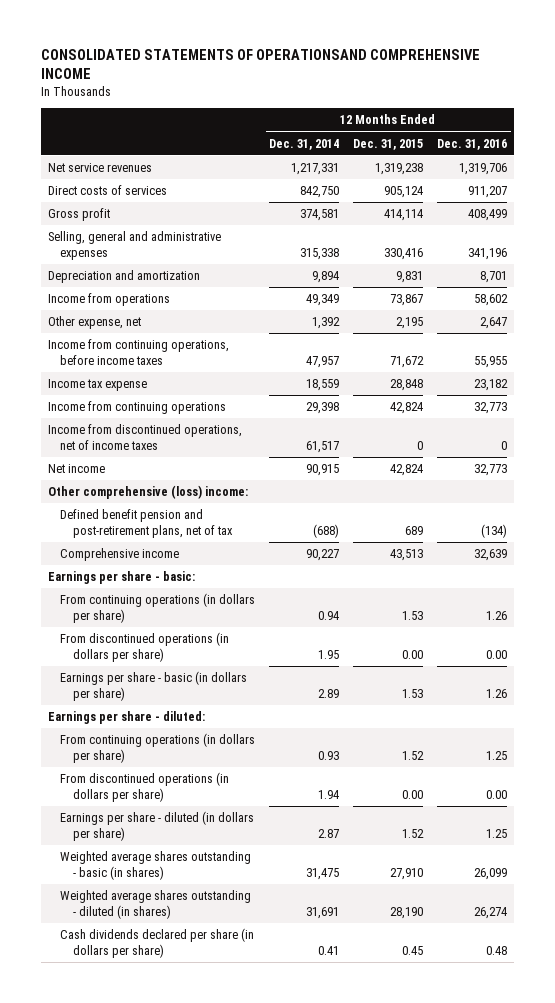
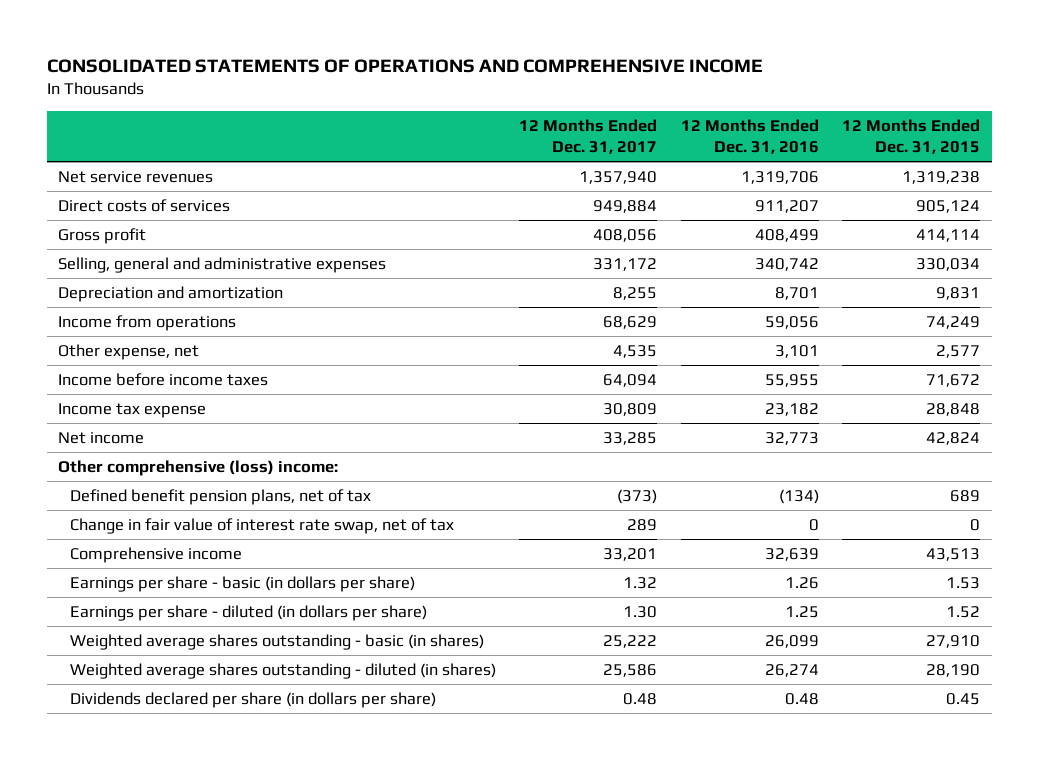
[40,49,480,80] CONSOLIDATED STATEMENTS OF OPERATIONSAND COMPREHENSIVE INCOME -> [46,59,763,74] CONSOLIDATED STATEMENTS OF OPERATIONS AND COMPREHENSIVE INCOME
[269,138,340,150] Dec. 31, 2014 -> none
none -> [519,118,658,154] 12 Months Ended Dec. 31, 2017
[384,247,424,260] 330,416 -> [916,257,981,271] 330,034
[468,247,508,260] 341,196 -> [754,257,819,271] 340,742
[390,293,424,306] 73,867 -> [926,315,981,329] 74,249
[474,293,509,306] 58,602 -> [764,315,819,329] 59,056
[396,316,424,329] 2,195 -> [936,344,981,358] 2,577
[480,316,508,329] 2,647 -> [774,344,819,358] 3,101
[47,338,229,365] Income from continuing operations, before income taxes -> [58,372,269,386] Income before income taxes
[47,400,226,414] Income from continuing operations -> none
[47,423,242,450] Income from discontinued operations, net of income taxes -> none
[60,508,233,538] Defined benefit pension and post-retirement plans, net of tax -> [69,488,371,505] Defined benefit pension plans, net of tax
none -> [69,517,454,534] Change in fair value of interest rate swap, net of tax
[47,570,195,584] Earnings per share - basic: -> none
[60,592,256,623] From continuing operations (in dollars per share) -> none
[60,631,230,662] From discontinued operations (in dollars per share) -> none
[47,710,205,724] Earnings per share - diluted: -> none
[60,732,256,763] From continuing operations (in dollars per share) -> none
[60,771,230,802] From discontinued operations (in dollars per share) -> none
[60,927,255,958] Cash dividends declared per share (in dollars per share) -> [69,691,436,708] Dividends declared per share (in dollars per share)

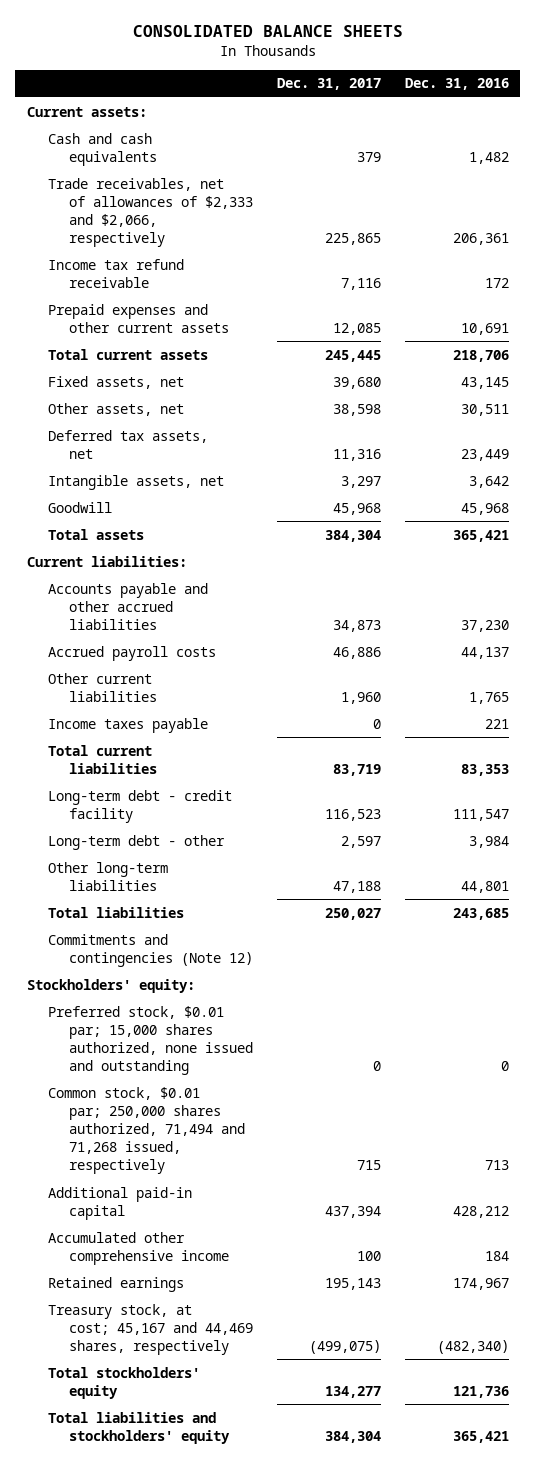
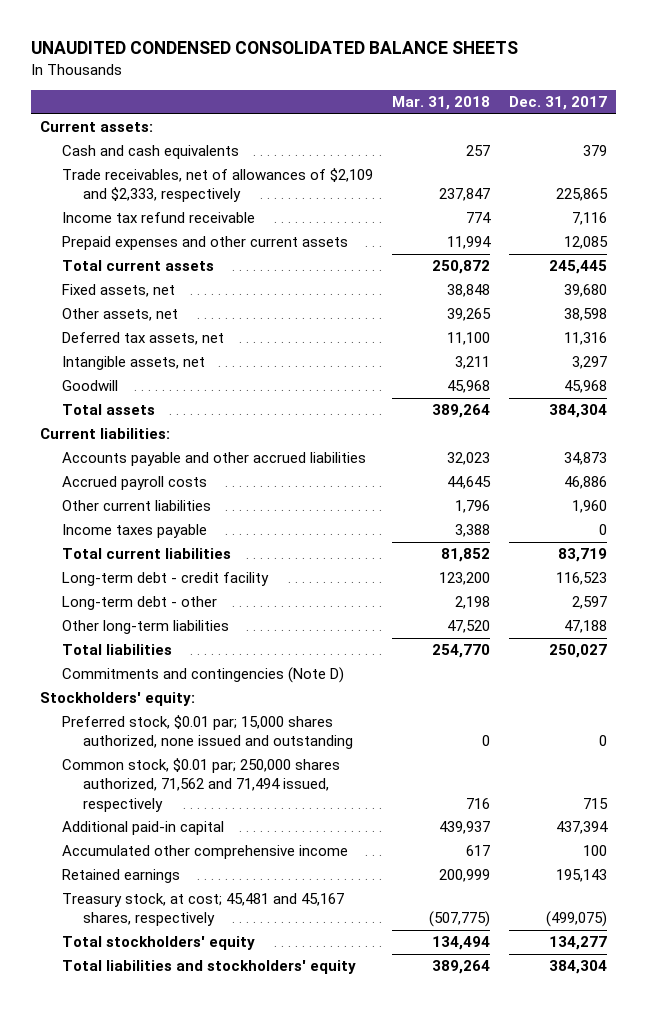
[132,24,403,37] CONSOLIDATED BALANCE SHEETS -> [31,41,519,55] UNAUDITED CONDENSED CONSOLIDATED BALANCE SHEETS
[404,78,509,91] Dec. 31, 2016 -> none
none -> [391,96,490,111] Mar. 31, 2018
[47,177,254,247] Trade receivables, net of allowances of $2,333 and $2,066, respectively -> [61,168,373,203] Trade receivables, net of allowances of $2,109 and $2,333, respectively
[47,933,254,967] Commitments and contingencies (Note 12) -> [61,667,344,684] Commitments and contingencies (Note D)
[47,1086,246,1175] Common stock, $0.01 par; 250,000 shares authorized, 71,494 and 71,268 issued, respectively -> [61,758,340,812] Common stock, $0.01 par; 250,000 shares authorized, 71,562 and 71,494 issued, respectively
[47,1303,254,1355] Treasury stock, at cost; 45,167 and 44,469 shares, respectively -> [61,893,344,927] Treasury stock, at cost; 45,481 and 45,167 shares, respectively

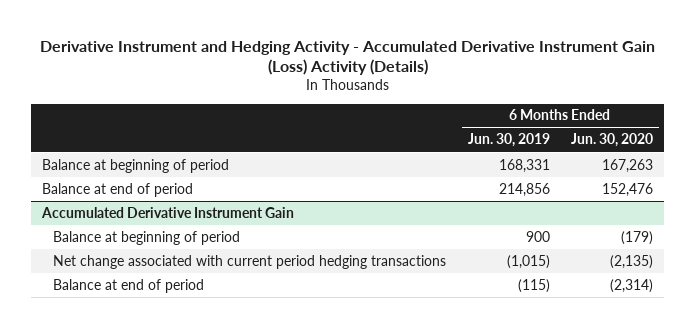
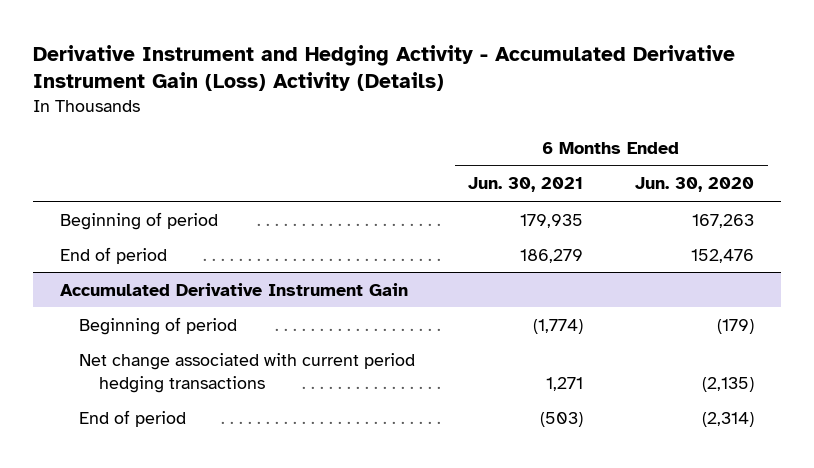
[467,133,550,148] Jun. 30, 2019 -> none
none -> [467,177,583,193] Jun. 30, 2021
[41,158,229,173] Balance at beginning of period -> [59,211,218,230] Beginning of period
[41,182,193,197] Balance at end of period -> [59,246,167,264] End of period
[52,230,240,245] Balance at beginning of period -> [79,316,238,335] Beginning of period
[52,278,204,293] Balance at end of period -> [79,409,187,427] End of period

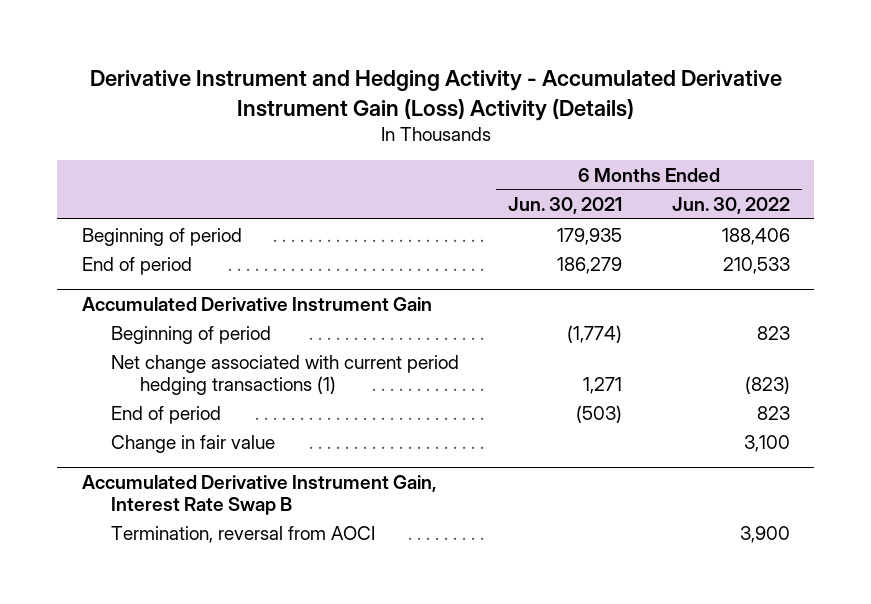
[635,177,755,193] Jun. 30, 2020 -> none
none -> [671,197,790,215] Jun. 30, 2022
[79,352,416,393] Net change associated with current period hedging transactions -> [110,354,459,395] Net change associated with current period hedging transactions (1)
none -> [110,434,275,453] Change in fair value
none -> [81,474,436,515] Accumulated Derivative Instrument Gain, Interest Rate Swap B
none -> [110,525,375,543] Termination, reversal from AOCI

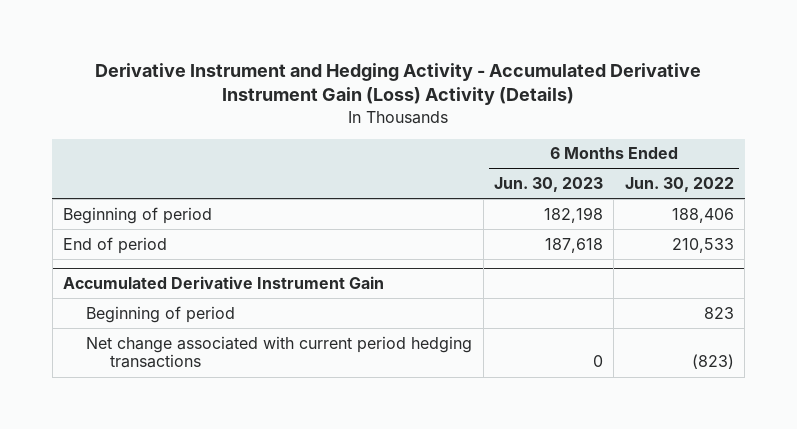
[508,197,623,215] Jun. 30, 2021 -> none
none -> [494,177,604,193] Jun. 30, 2023
[110,405,221,424] End of period -> none
[110,434,275,453] Change in fair value -> none
[81,474,436,515] Accumulated Derivative Instrument Gain, Interest Rate Swap B -> none
[110,525,375,543] Termination, reversal from AOCI -> none
[110,354,459,395] Net change associated with current period hedging transactions (1) -> [86,335,473,369] Net change associated with current period hedging transactions

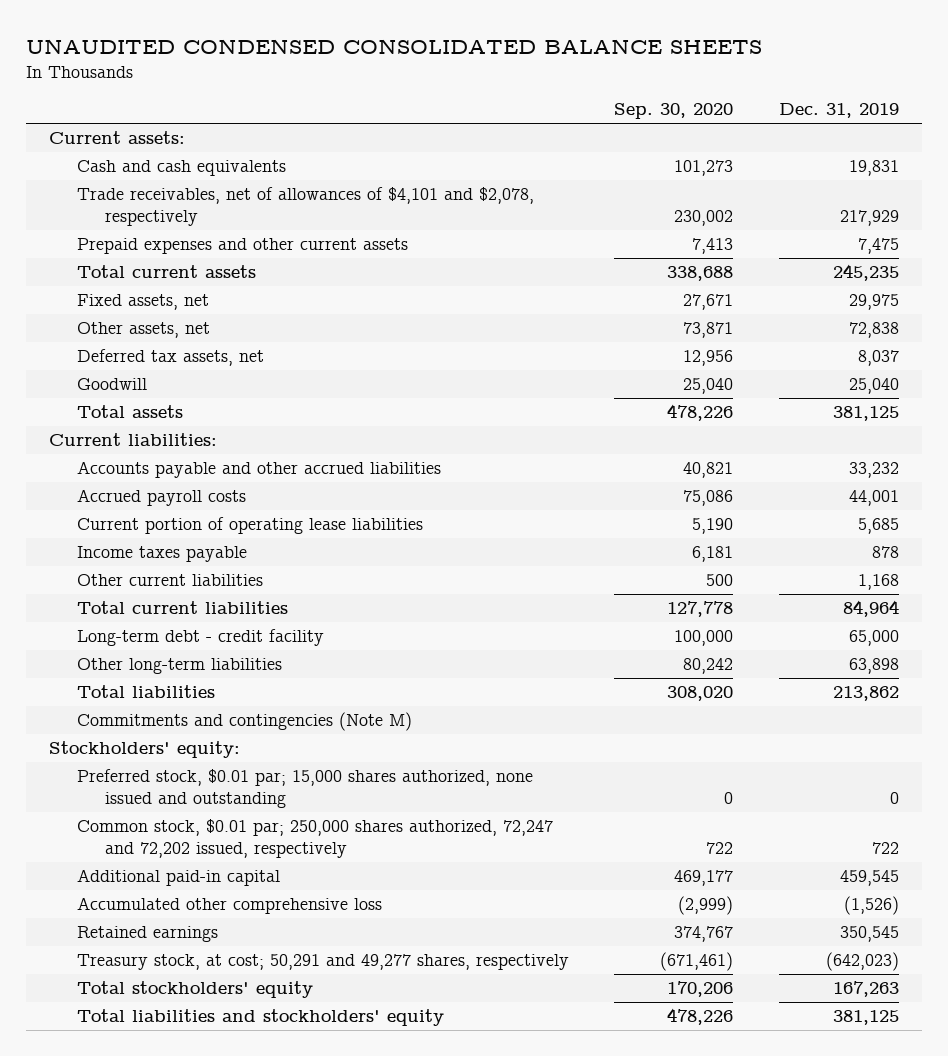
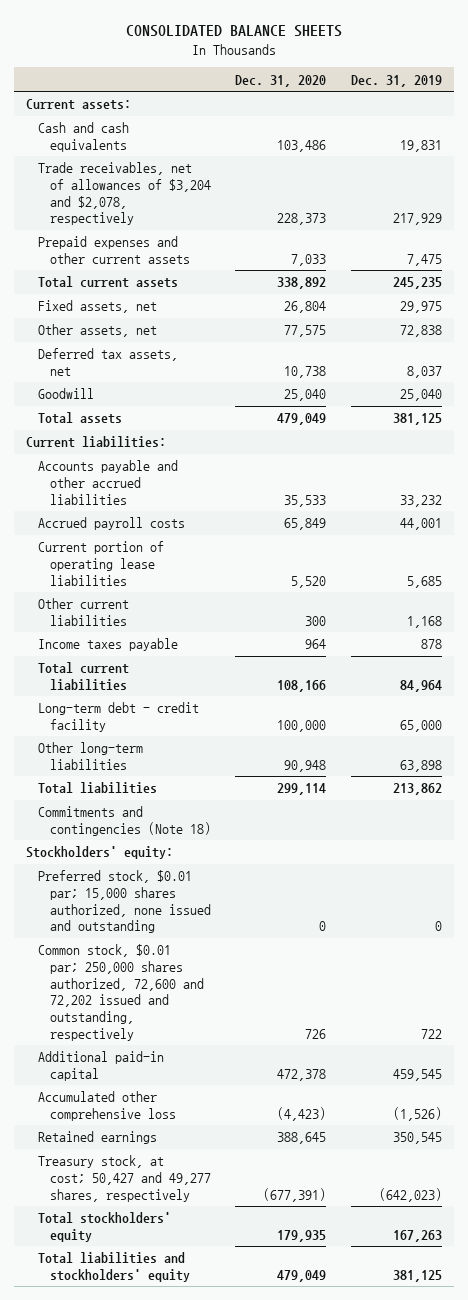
[26,38,763,54] UNAUDITED CONDENSED CONSOLIDATED BALANCE SHEETS -> [126,25,343,38] CONSOLIDATED BALANCE SHEETS
[614,103,734,120] Sep. 30, 2020 -> none
none -> [235,74,327,87] Dec. 31, 2020
[76,187,534,227] Trade receivables, net of allowances of $4,101 and $2,078, respectively -> [38,162,211,226] Trade receivables, net of allowances of $3,204 and $2,078, respectively
[76,546,247,563] Income taxes payable -> [38,638,179,652] Income taxes payable
[76,712,412,732] Commitments and contingencies (Note M) -> [38,806,211,836] Commitments and contingencies (Note 18)
[76,819,553,859] Common stock, $0.01 par; 250,000 shares authorized, 72,247 and 72,202 issued, respectively -> [38,944,204,1041] Common stock, $0.01 par; 250,000 shares authorized, 72,600 and 72,202 issued and outstanding, respectively
[76,954,569,971] Treasury stock, at cost; 50,291 and 49,277 shares, respectively -> [38,1155,211,1202] Treasury stock, at cost; 50,427 and 49,277 shares, respectively

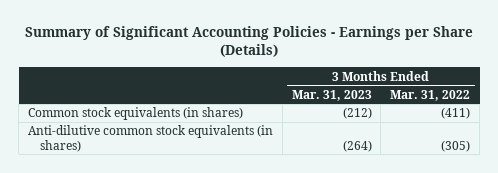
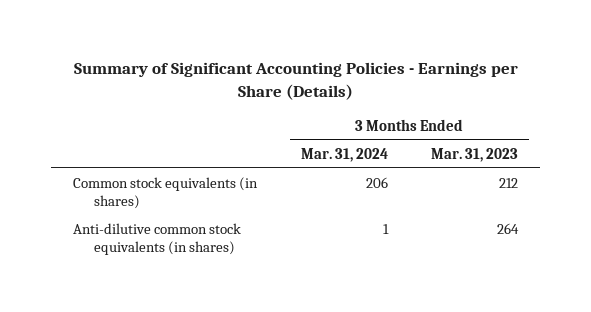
[390,89,471,101] Mar. 31, 2022 -> none
none -> [300,147,388,162] Mar. 31, 2024
[342,107,372,120] (212) -> [499,177,519,188] 212
[342,139,372,152] (264) -> [497,222,520,234] 264

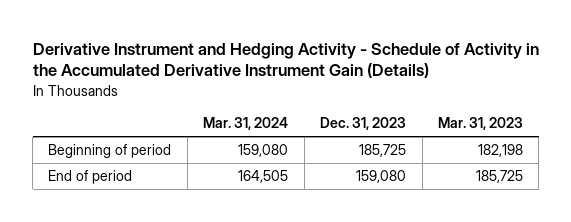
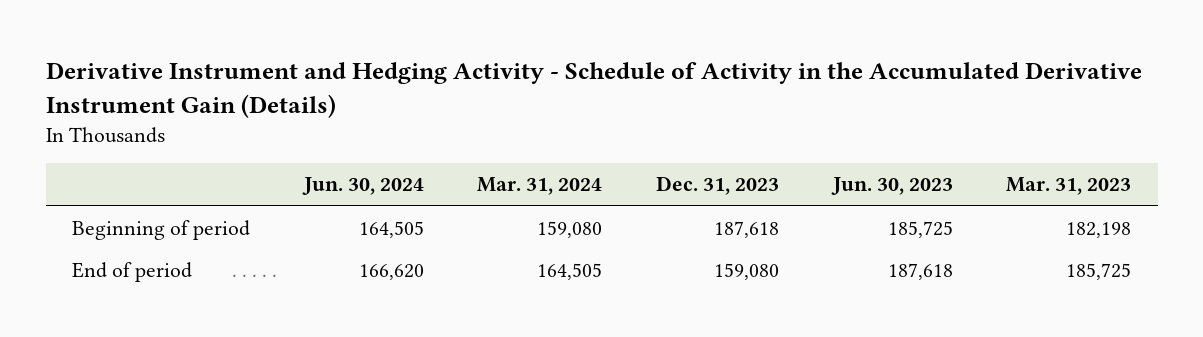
none -> [301,177,424,196] Jun. 30, 2024
none -> [830,177,953,196] Jun. 30, 2023
[359,144,407,158] 185,725 -> [713,221,779,239] 187,618

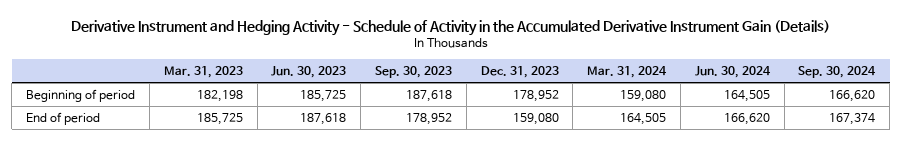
none -> [375,66,453,79] Sep. 30, 2023
none -> [798,66,877,79] Sep. 30, 2024
[713,221,779,239] 187,618 -> [512,89,559,102] 178,952

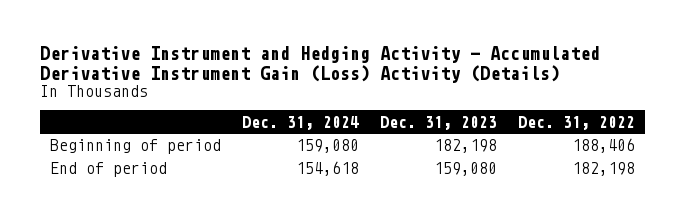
[70,19,830,36] Derivative Instrument and Hedging Activity - Schedule of Activity in the Accumulated Derivative Instrument Gain (Details) -> [39,45,600,83] Derivative Instrument and Hedging Activity - Accumulated Derivative Instrument Gain (Loss) Activity (Details)
[163,66,243,79] Mar. 31, 2023 -> none
[271,66,347,79] Jun. 30, 2023 -> none
[375,66,453,79] Sep. 30, 2023 -> none
[587,66,668,79] Mar. 31, 2024 -> none
[694,66,771,79] Jun. 30, 2024 -> none
[798,66,877,79] Sep. 30, 2024 -> none
none -> [242,115,360,130] Dec. 31, 2024
none -> [517,115,635,130] Dec. 31, 2022
[512,89,559,102] 178,952 -> [433,139,497,154] 182,198

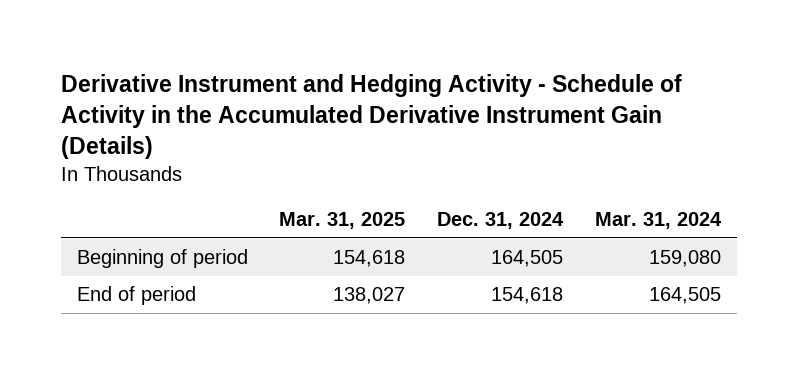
[39,45,600,83] Derivative Instrument and Hedging Activity - Accumulated Derivative Instrument Gain (Loss) Activity (Details) -> [60,73,682,159] Derivative Instrument and Hedging Activity - Schedule of Activity in the Accumulated Derivative Instrument Gain (Details)
[379,115,497,130] Dec. 31, 2023 -> none
[517,115,635,130] Dec. 31, 2022 -> none
none -> [279,212,406,230] Mar. 31, 2025
none -> [595,212,723,230] Mar. 31, 2024
[296,139,360,154] 159,080 -> [491,250,564,268] 164,505

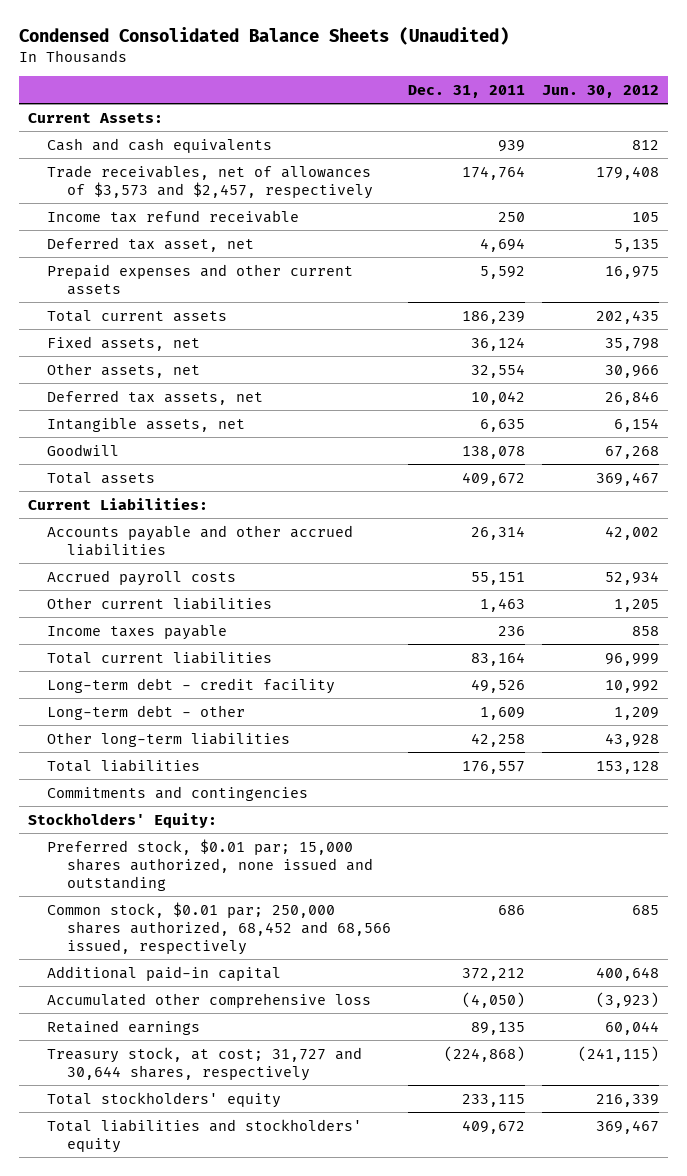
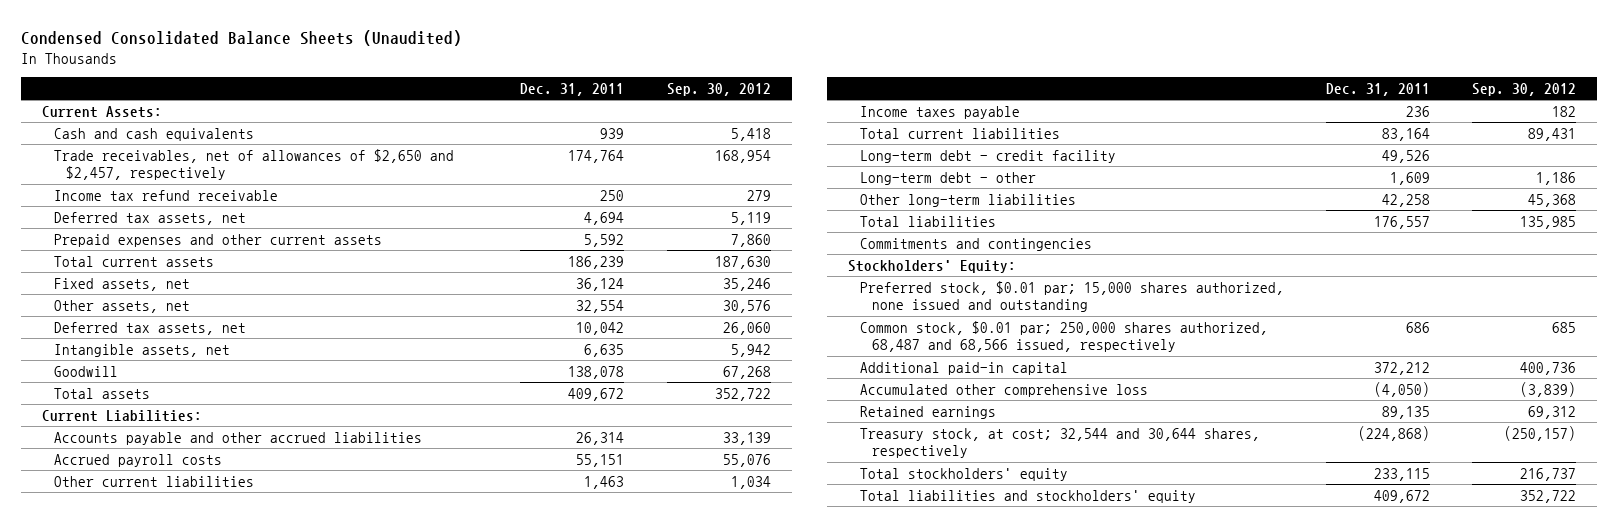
[542,84,660,98] Jun. 30, 2012 -> none
none -> [666,82,771,96] Sep. 30, 2012
[47,164,373,199] Trade receivables, net of allowances of $3,573 and $2,457, respectively -> [54,148,455,181] Trade receivables, net of allowances of $2,650 and $2,457, respectively
[47,236,255,252] Deferred tax asset, net -> [54,211,247,225] Deferred tax assets, net
[47,901,391,956] Common stock, $0.01 par; 250,000 shares authorized, 68,452 and 68,566 issued, respectively -> [860,320,1269,353] Common stock, $0.01 par; 250,000 shares authorized, 68,487 and 68,566 issued, respectively
[47,1046,363,1081] Treasury stock, at cost; 31,727 and 30,644 shares, respectively -> [860,427,1261,459] Treasury stock, at cost; 32,544 and 30,644 shares, respectively

